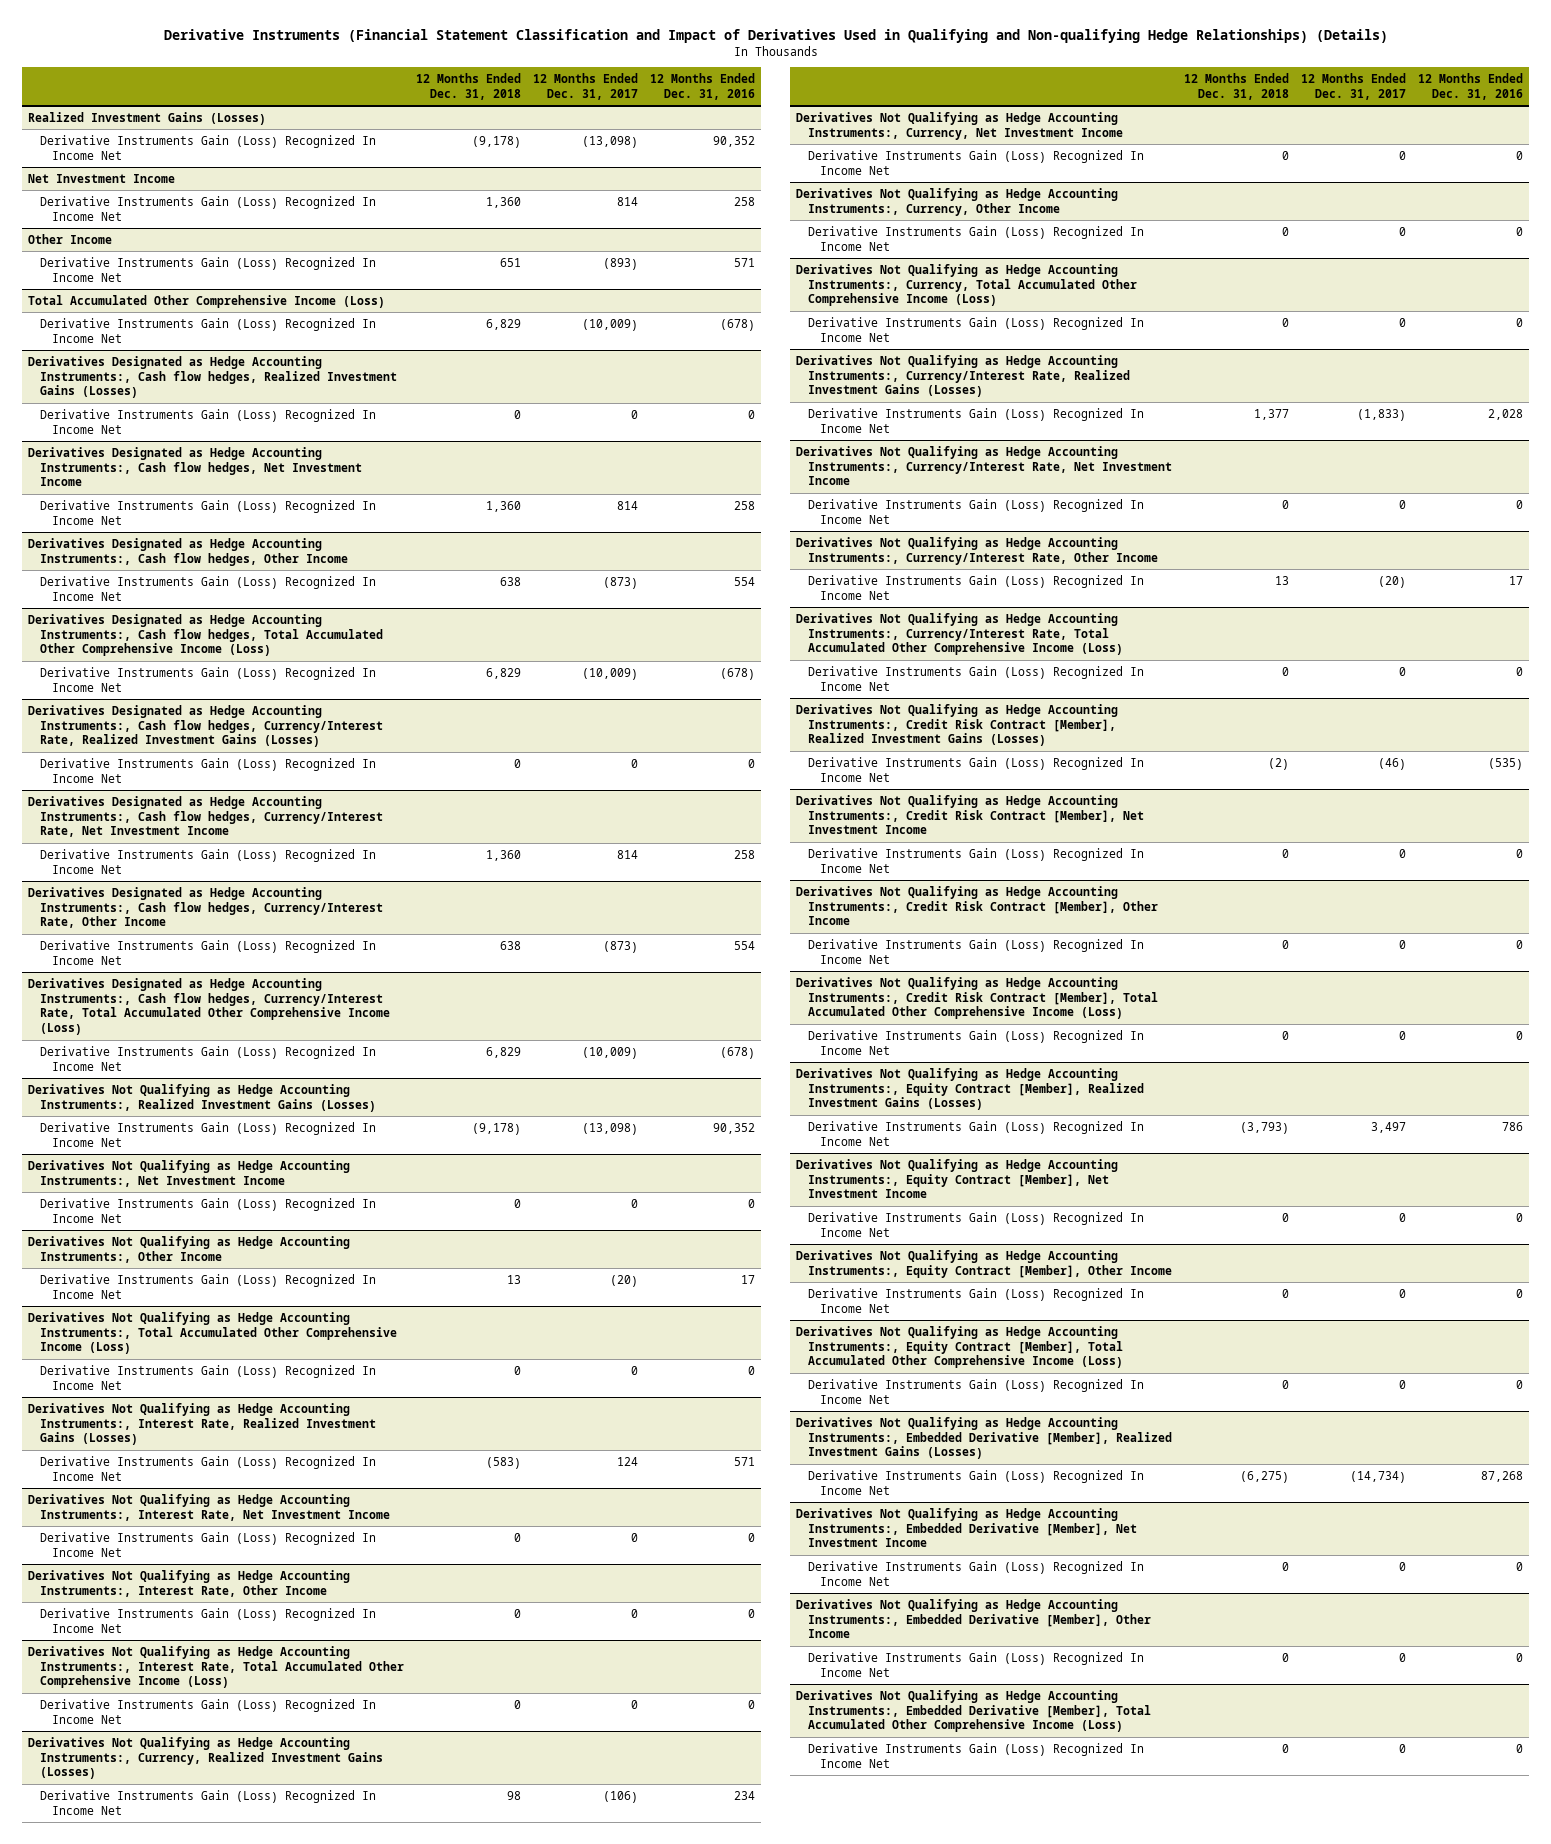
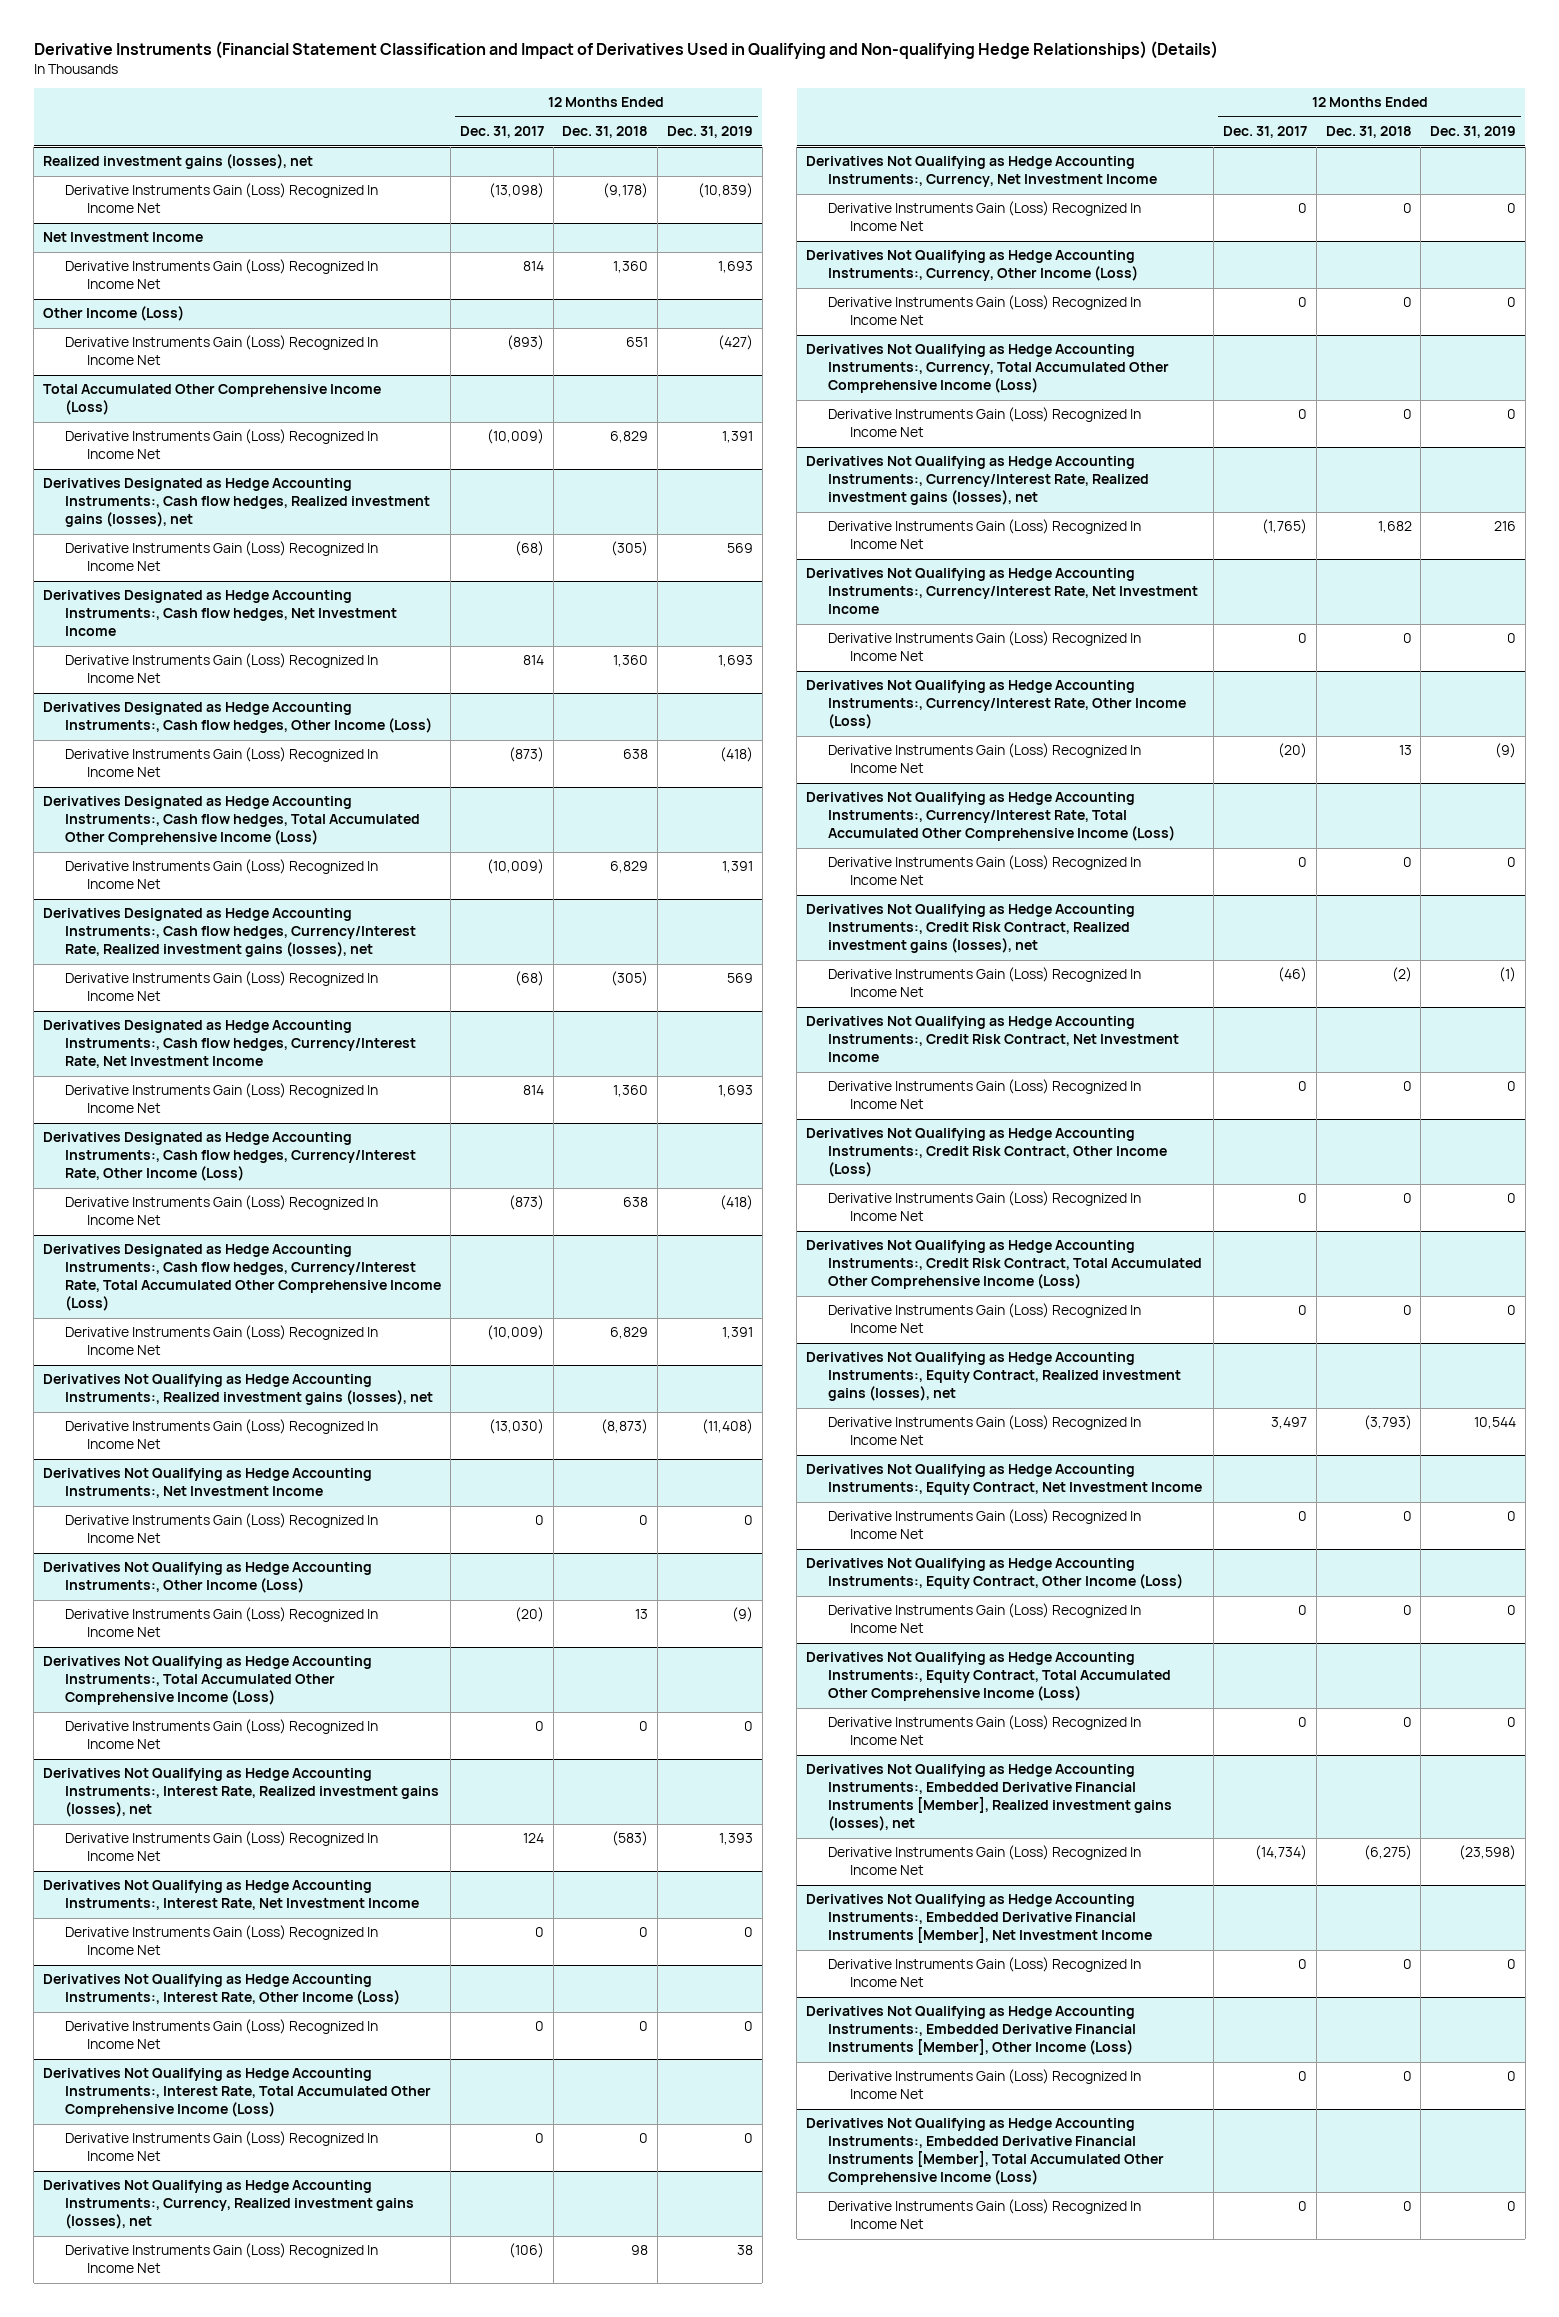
[650,73,756,100] 12 Months Ended Dec. 31, 2016 -> none
none -> [667,126,754,139] Dec. 31, 2019
[28,111,267,125] Realized Investment Gains (Losses) -> [43,154,314,170] Realized investment gains (losses), net
[28,233,113,244] Other Income -> [43,306,185,322] Other Income (Loss)
[28,355,398,399] Derivatives Designated as Hedge Accounting Instruments:, Cash flow hedges, Realized Investment Gains (Losses) -> [43,478,431,528] Derivatives Designated as Hedge Accounting Instruments:, Cash flow hedges, Realized investment gains (losses), net
[514,409,522,419] 0 -> [611,541,649,557] (305)
[631,409,639,419] 0 -> [514,541,544,557] (68)
[28,537,349,566] Derivatives Designated as Hedge Accounting Instruments:, Cash flow hedges, Other Income -> [43,702,433,734] Derivatives Designated as Hedge Accounting Instruments:, Cash flow hedges, Other Income (Loss)
[28,704,384,748] Derivatives Designated as Hedge Accounting Instruments:, Cash flow hedges, Currency/Interest Rate, Realized Investment Gains (Losses) -> [43,908,417,958] Derivatives Designated as Hedge Accounting Instruments:, Cash flow hedges, Currency/Interest Rate, Realized investment gains (losses), net
[514,758,522,768] 0 -> [611,971,649,987] (305)
[631,758,639,768] 0 -> [514,971,544,987] (68)
[28,886,384,929] Derivatives Designated as Hedge Accounting Instruments:, Cash flow hedges, Currency/Interest Rate, Other Income -> [43,1132,417,1182] Derivatives Designated as Hedge Accounting Instruments:, Cash flow hedges, Currency/Interest Rate, Other Income (Loss)
[28,1083,377,1112] Derivatives Not Qualifying as Hedge Accounting Instruments:, Realized Investment Gains (Losses) -> [43,1374,434,1406] Derivatives Not Qualifying as Hedge Accounting Instruments:, Realized investment gains (losses), net
[472,1122,522,1135] (9,178) -> [601,1419,649,1435] (8,873)
[582,1122,639,1135] (13,098) -> [488,1419,544,1435] (13,030)
[28,1235,351,1263] Derivatives Not Qualifying as Hedge Accounting Instruments:, Other Income -> [43,1562,373,1594] Derivatives Not Qualifying as Hedge Accounting Instruments:, Other Income (Loss)
[28,1402,377,1446] Derivatives Not Qualifying as Hedge Accounting Instruments:, Interest Rate, Realized Investment Gains (Losses) -> [43,1768,440,1818] Derivatives Not Qualifying as Hedge Accounting Instruments:, Interest Rate, Realized investment gains (losses), net
[28,1569,351,1597] Derivatives Not Qualifying as Hedge Accounting Instruments:, Interest Rate, Other Income -> [43,1974,401,2006] Derivatives Not Qualifying as Hedge Accounting Instruments:, Interest Rate, Other Income (Loss)
[28,1736,384,1780] Derivatives Not Qualifying as Hedge Accounting Instruments:, Currency, Realized Investment Gains (Losses) -> [43,2180,415,2230] Derivatives Not Qualifying as Hedge Accounting Instruments:, Currency, Realized investment gains (losses), net
[796,187,1119,216] Derivatives Not Qualifying as Hedge Accounting Instruments:, Currency, Other Income -> [806,250,1139,282] Derivatives Not Qualifying as Hedge Accounting Instruments:, Currency, Other Income (Loss)
[796,354,1130,398] Derivatives Not Qualifying as Hedge Accounting Instruments:, Currency/Interest Rate, Realized Investment Gains (Losses) -> [806,456,1150,506] Derivatives Not Qualifying as Hedge Accounting Instruments:, Currency/Interest Rate, Realized investment gains (losses), net
[1253,408,1289,420] 1,377 -> [1377,521,1412,534] 1,682
[1356,408,1406,421] (1,833) -> [1261,519,1307,535] (1,765)
[796,536,1158,565] Derivatives Not Qualifying as Hedge Accounting Instruments:, Currency/Interest Rate, Other Income -> [806,680,1187,730] Derivatives Not Qualifying as Hedge Accounting Instruments:, Currency/Interest Rate, Other Income (Loss)
[796,703,1119,747] Derivatives Not Qualifying as Hedge Accounting Instruments:, Credit Risk Contract [Member], Realized Investment Gains (Losses) -> [806,904,1136,954] Derivatives Not Qualifying as Hedge Accounting Instruments:, Credit Risk Contract, Realized investment gains (losses), net
[796,794,1144,835] Derivatives Not Qualifying as Hedge Accounting Instruments:, Credit Risk Contract [Member], Net Investment Income -> [806,1016,1180,1063] Derivatives Not Qualifying as Hedge Accounting Instruments:, Credit Risk Contract, Net Investment Income
[796,885,1158,926] Derivatives Not Qualifying as Hedge Accounting Instruments:, Credit Risk Contract [Member], Other Income -> [806,1128,1168,1178] Derivatives Not Qualifying as Hedge Accounting Instruments:, Credit Risk Contract, Other Income (Loss)
[796,976,1158,1020] Derivatives Not Qualifying as Hedge Accounting Instruments:, Credit Risk Contract [Member], Total Accumulated Other Comprehensive Income (Loss) -> [806,1240,1203,1290] Derivatives Not Qualifying as Hedge Accounting Instruments:, Credit Risk Contract, Total Accumulated Other Comprehensive Income (Loss)
[796,1067,1144,1111] Derivatives Not Qualifying as Hedge Accounting Instruments:, Equity Contract [Member], Realized Investment Gains (Losses) -> [806,1352,1182,1402] Derivatives Not Qualifying as Hedge Accounting Instruments:, Equity Contract, Realized investment gains (losses), net
[796,1158,1119,1199] Derivatives Not Qualifying as Hedge Accounting Instruments:, Equity Contract [Member], Net Investment Income -> [806,1464,1203,1496] Derivatives Not Qualifying as Hedge Accounting Instruments:, Equity Contract, Net Investment Income
[796,1249,1172,1278] Derivatives Not Qualifying as Hedge Accounting Instruments:, Equity Contract [Member], Other Income -> [806,1558,1184,1590] Derivatives Not Qualifying as Hedge Accounting Instruments:, Equity Contract, Other Income (Loss)
[796,1325,1123,1369] Derivatives Not Qualifying as Hedge Accounting Instruments:, Equity Contract [Member], Total Accumulated Other Comprehensive Income (Loss) -> [806,1652,1172,1702] Derivatives Not Qualifying as Hedge Accounting Instruments:, Equity Contract, Total Accumulated Other Comprehensive Income (Loss)
[796,1416,1172,1460] Derivatives Not Qualifying as Hedge Accounting Instruments:, Embedded Derivative [Member], Realized Investment Gains (Losses) -> [806,1764,1173,1832] Derivatives Not Qualifying as Hedge Accounting Instruments:, Embedded Derivative Financial Instruments [Member], Realized investment gains (losses), net
[796,1507,1137,1548] Derivatives Not Qualifying as Hedge Accounting Instruments:, Embedded Derivative [Member], Net Investment Income -> [806,1894,1153,1944] Derivatives Not Qualifying as Hedge Accounting Instruments:, Embedded Derivative Financial Instruments [Member], Net Investment Income
[796,1598,1151,1639] Derivatives Not Qualifying as Hedge Accounting Instruments:, Embedded Derivative [Member], Other Income -> [806,2006,1137,2056] Derivatives Not Qualifying as Hedge Accounting Instruments:, Embedded Derivative Financial Instruments [Member], Other Income (Loss)
[796,1689,1151,1733] Derivatives Not Qualifying as Hedge Accounting Instruments:, Embedded Derivative [Member], Total Accumulated Other Comprehensive Income (Loss) -> [806,2118,1165,2186] Derivatives Not Qualifying as Hedge Accounting Instruments:, Embedded Derivative Financial Instruments [Member], Total Accumulated Other Comprehensive Income (Loss)

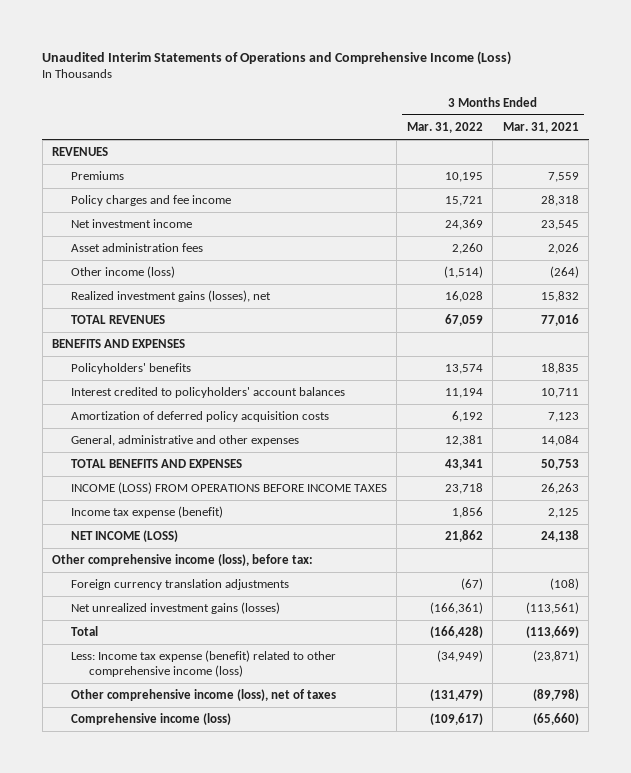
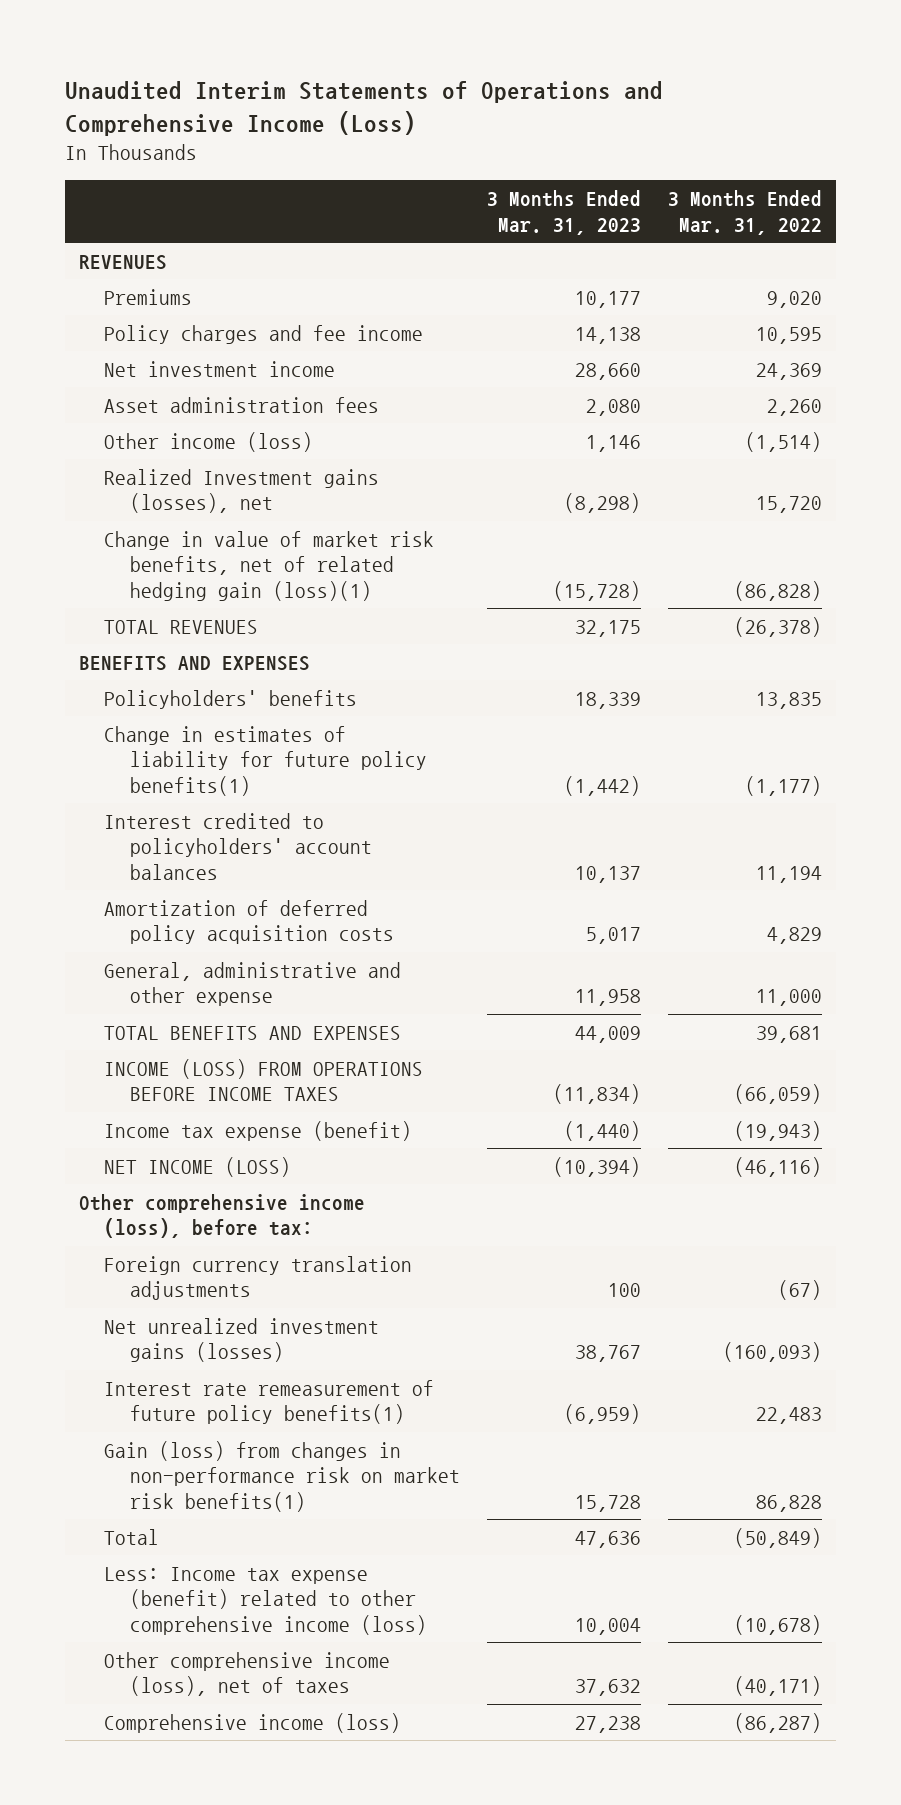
[502,122,579,134] Mar. 31, 2021 -> none
none -> [486,190,641,235] 3 Months Ended Mar. 31, 2023
[444,172,483,183] 10,195 -> [767,290,823,308] 9,020
[444,196,483,207] 15,721 -> [756,326,823,344] 10,595
[70,290,271,303] Realized investment gains (losses), net -> [104,468,380,514] Realized Investment gains (losses), net
[444,291,483,303] 16,028 -> [756,496,823,514] 15,720
none -> [104,530,435,601] Change in value of market risk benefits, net of related hedging gain (loss)(1)
[444,314,483,327] 67,059 -> [734,616,823,637] (26,378)
[444,364,483,375] 13,574 -> [756,691,823,709] 13,835
none -> [104,725,427,796] Change in estimates of liability for future policy benefits(1)
[451,411,483,423] 6,192 -> [767,927,823,945] 4,829
[70,435,299,447] General, administrative and other expenses -> [104,961,402,1007] General, administrative and other expense
[444,435,483,447] 12,381 -> [756,989,823,1007] 11,000
[444,459,483,471] 43,341 -> [756,1025,823,1043] 39,681
[444,483,483,495] 23,718 -> [734,1084,823,1105] (66,059)
[451,507,483,519] 1,856 -> [734,1120,823,1141] (19,943)
[444,530,483,543] 21,862 -> [734,1156,823,1177] (46,116)
[429,602,483,615] (166,361) -> [723,1342,823,1363] (160,093)
none -> [104,1379,435,1425] Interest rate remeasurement of future policy benefits(1)
none -> [104,1440,460,1512] Gain (loss) from changes in non-performance risk on market risk benefits(1)
[429,626,483,639] (166,428) -> [734,1527,823,1548] (50,849)
[436,650,483,663] (34,949) -> [734,1614,823,1635] (10,678)
[429,689,483,702] (131,479) -> [734,1676,823,1697] (40,171)
[429,713,483,726] (109,617) -> [734,1712,823,1733] (86,287)

